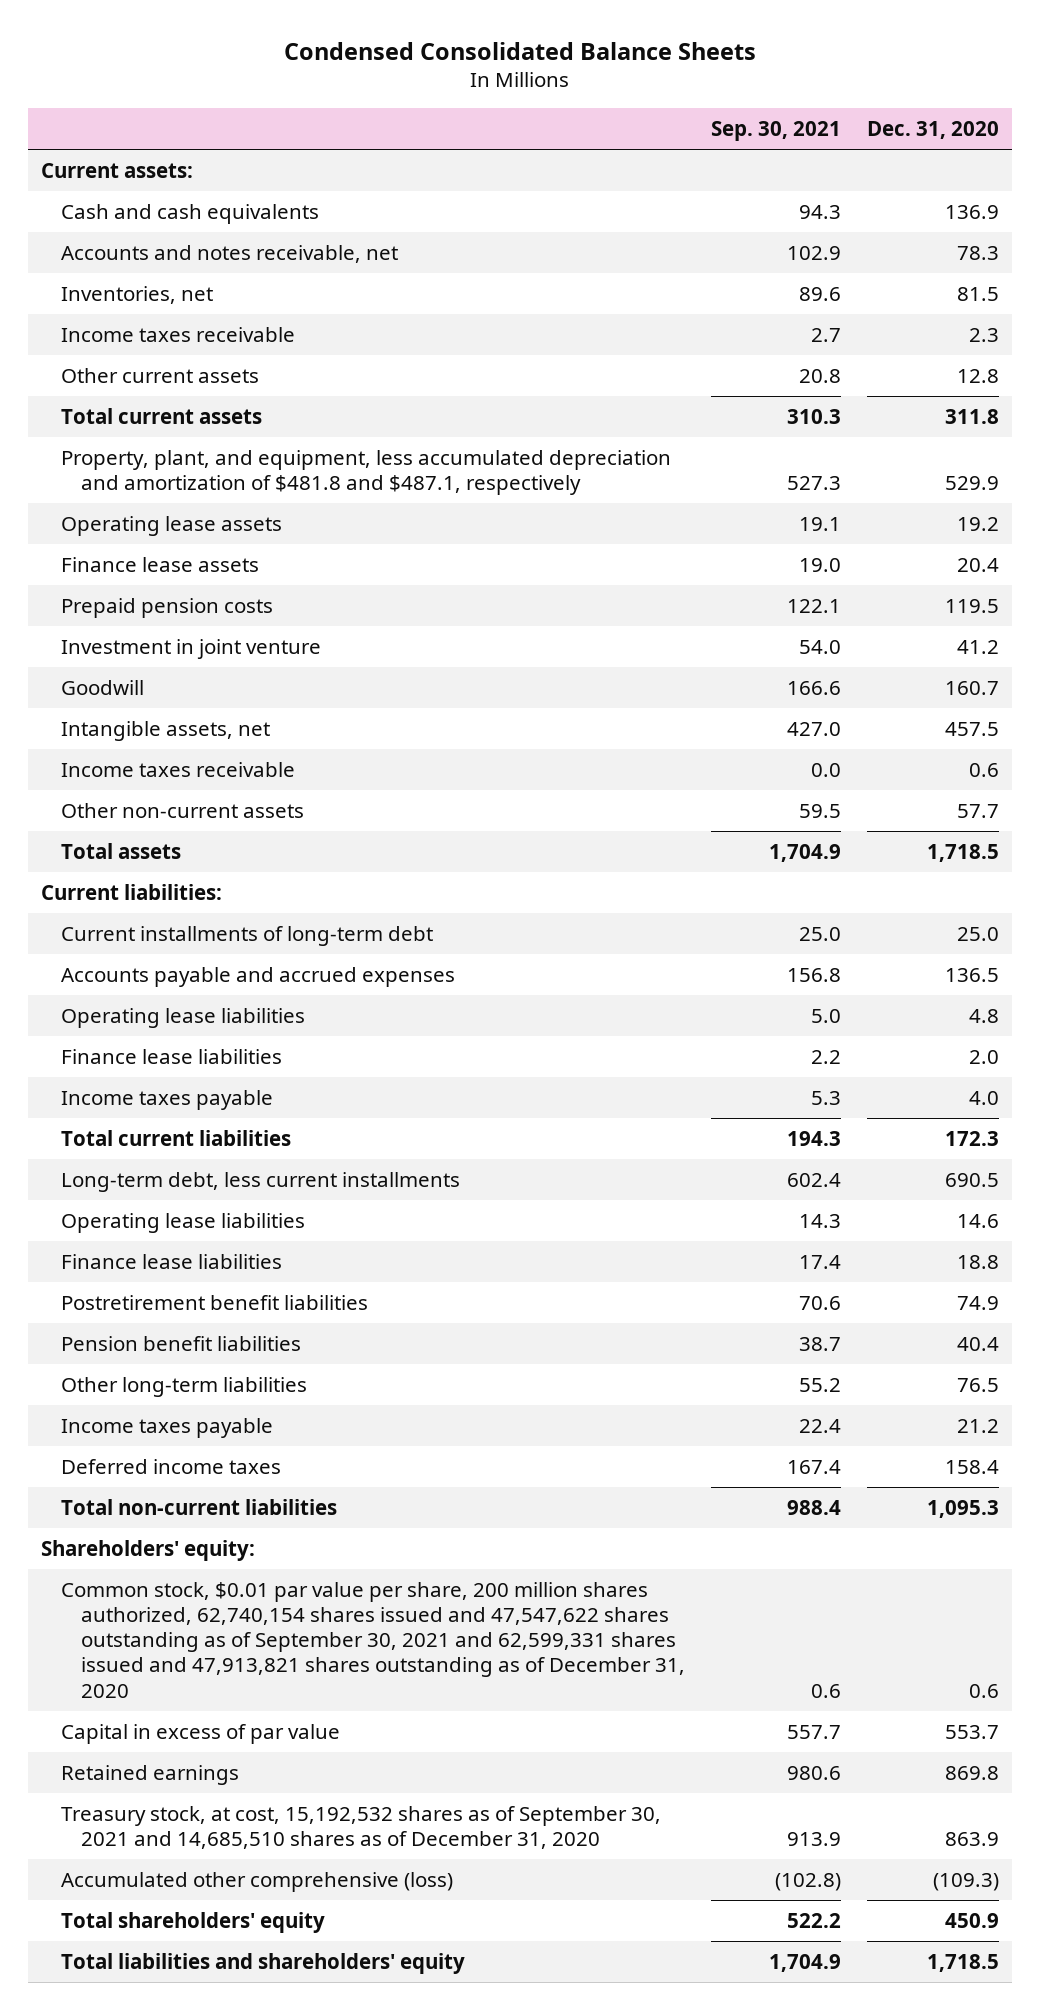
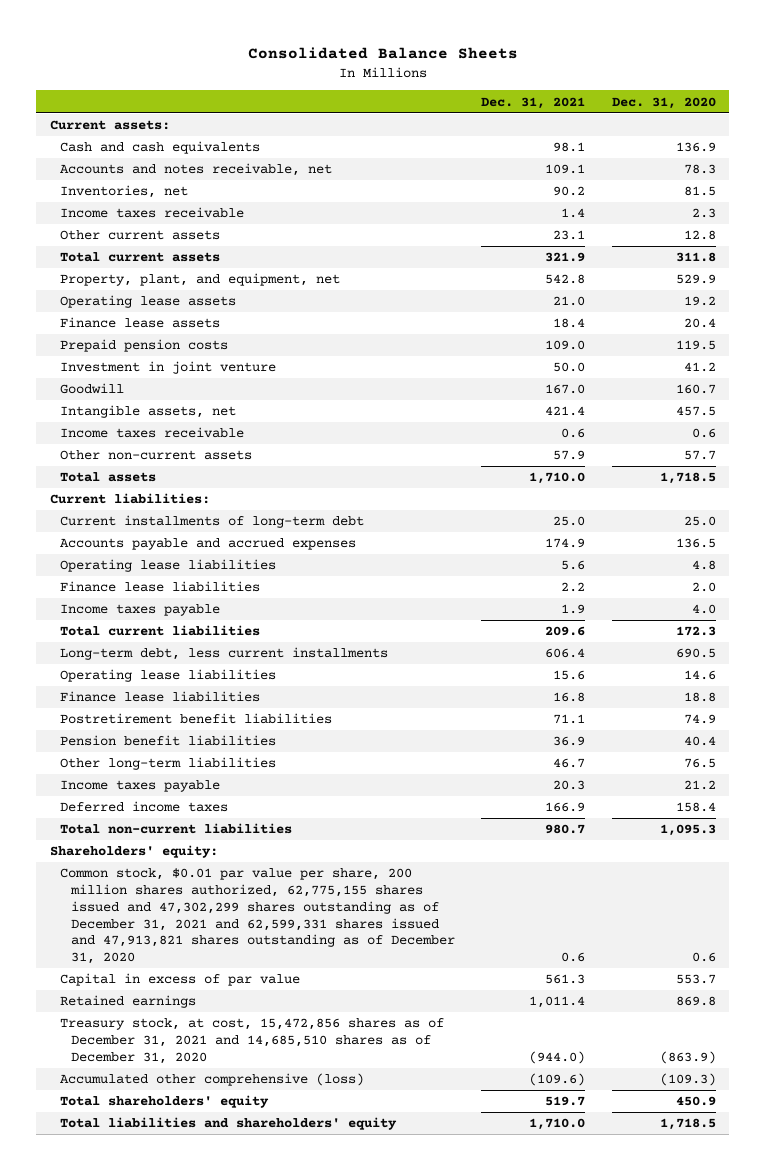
[284,41,757,60] Condensed Consolidated Balance Sheets -> [247,46,518,59] Consolidated Balance Sheets
[711,120,842,141] Sep. 30, 2021 -> none
none -> [481,96,586,109] Dec. 31, 2021
[61,449,672,496] Property, plant, and equipment, less accumulated depreciation and amortization of $481.8 and $487.1, respectively -> [60,273,341,287] Property, plant, and equipment, net
[61,1581,686,1698] Common stock, $0.01 par value per share, 200 million shares authorized, 62,740,154 shares issued and 47,547,622 shares outstanding as of September 30, 2021 and 62,599,331 shares issued and 47,913,821 shares outstanding as of December 31, 2020 -> [60,868,455,965] Common stock, $0.01 par value per share, 200 million shares authorized, 62,775,155 shares issued and 47,302,299 shares outstanding as of December 31, 2021 and 62,599,331 shares issued and 47,913,821 shares outstanding as of December 31, 2020
[61,1805,662,1850] Treasury stock, at cost, 15,192,532 shares as of September 30, 2021 and 14,685,510 shares as of December 31, 2020 -> [60,1018,445,1064] Treasury stock, at cost, 15,472,856 shares as of December 31, 2021 and 14,685,510 shares as of December 31, 2020
[945,1832,1000,1847] 863.9 -> [659,1050,716,1064] (863.9)

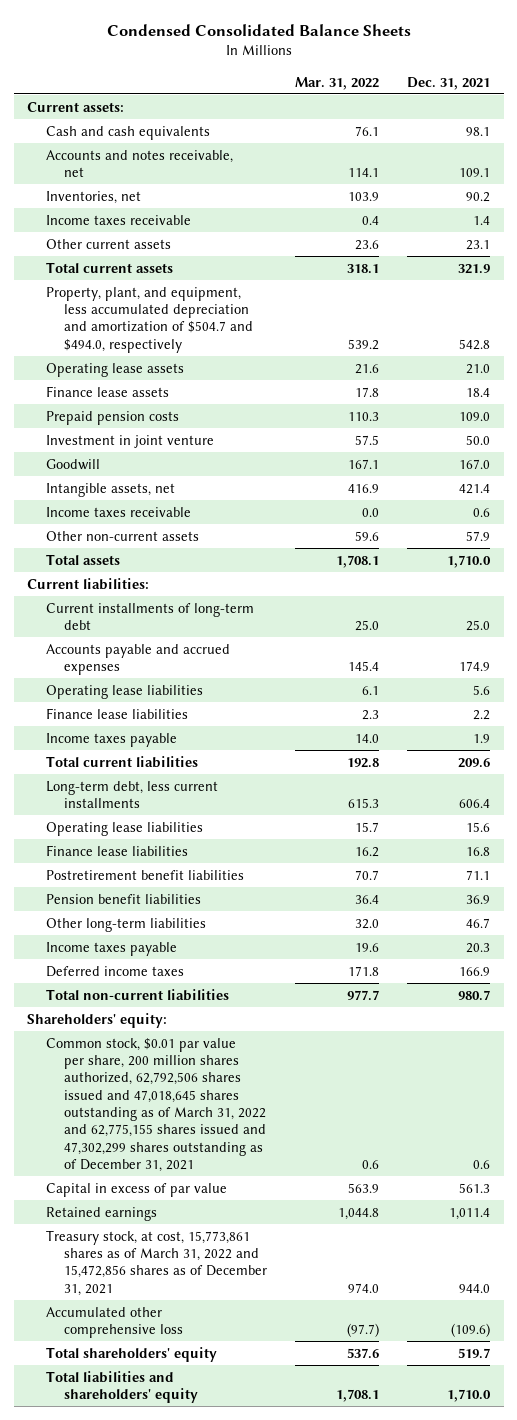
[247,46,518,59] Consolidated Balance Sheets -> [106,23,411,36] Condensed Consolidated Balance Sheets
[611,96,716,109] Dec. 31, 2020 -> none
none -> [295,76,380,90] Mar. 31, 2022
[60,273,341,287] Property, plant, and equipment, net -> [45,286,254,353] Property, plant, and equipment, less accumulated depreciation and amortization of $504.7 and $494.0, respectively
[60,868,455,965] Common stock, $0.01 par value per share, 200 million shares authorized, 62,775,155 shares issued and 47,302,299 shares outstanding as of December 31, 2021 and 62,599,331 shares issued and 47,913,821 shares outstanding as of December 31, 2020 -> [45,1037,267,1172] Common stock, $0.01 par value per share, 200 million shares authorized, 62,792,506 shares issued and 47,018,645 shares outstanding as of March 31, 2022 and 62,775,155 shares issued and 47,302,299 shares outstanding as of December 31, 2021
[60,1018,445,1064] Treasury stock, at cost, 15,472,856 shares as of December 31, 2021 and 14,685,510 shares as of December 31, 2020 -> [45,1229,268,1296] Treasury stock, at cost, 15,773,861 shares as of March 31, 2022 and 15,472,856 shares as of December 31, 2021
[529,1050,586,1064] (944.0) -> [458,1283,490,1293] 944.0
[60,1073,365,1087] Accumulated other comprehensive (loss) -> [45,1306,184,1339] Accumulated other comprehensive loss

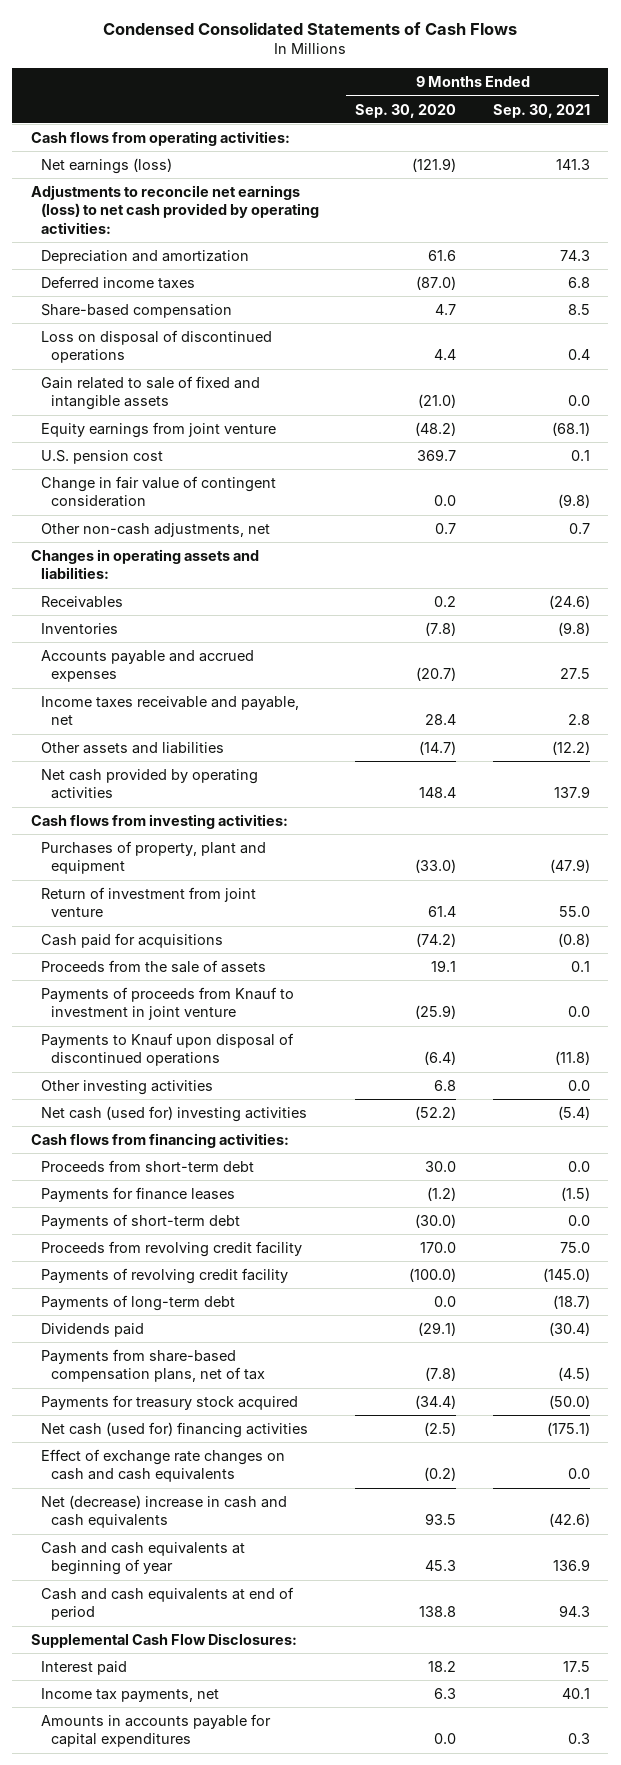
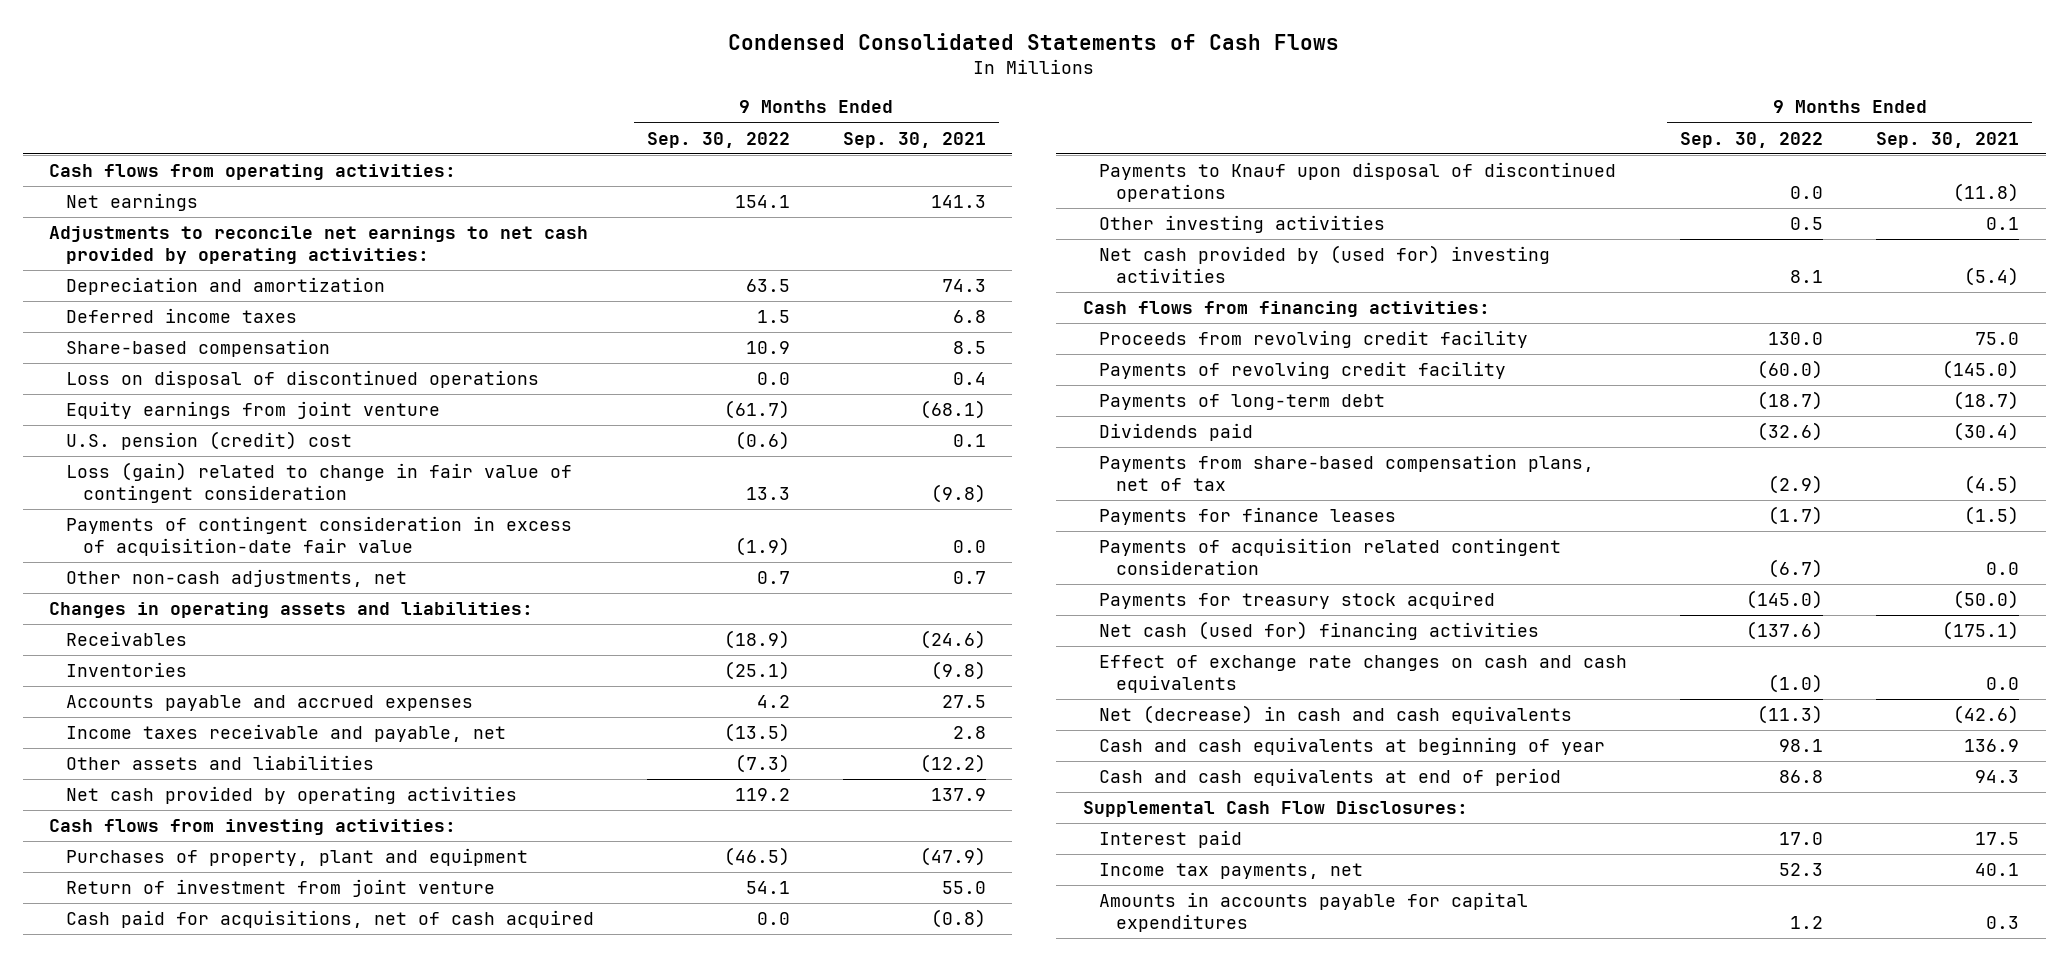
[355,103,457,118] Sep. 30, 2020 -> none
none -> [646,131,790,148] Sep. 30, 2022
[40,157,172,174] Net earnings (loss) -> [65,193,198,212] Net earnings
[30,184,319,234] Adjustments to reconcile net earnings (loss) to net cash provided by operating activities: -> [49,226,589,265] Adjustments to reconcile net earnings to net cash provided by operating activities:
[40,375,260,411] Gain related to sale of fixed and intangible assets -> none
[40,449,163,464] U.S. pension cost -> [65,431,352,451] U.S. pension (credit) cost
[40,475,276,508] Change in fair value of contingent consideration -> [65,462,572,504] Loss (gain) related to change in fair value of contingent consideration
none -> [65,516,572,557] Payments of contingent consideration in excess of acquisition-date fair value
[40,959,266,973] Proceeds from the sale of assets -> none
[40,986,294,1021] Payments of proceeds from Knauf to investment in joint venture -> none
[40,932,223,948] Cash paid for acquisitions -> [65,910,594,929] Cash paid for acquisitions, net of cash acquired
[568,1079,591,1091] 0.0 -> [1986,217,2020,231] 0.1
[40,1105,307,1122] Net cash (used for) investing activities -> [1099,245,1551,284] Net cash provided by (used for) investing activities
[40,1159,254,1172] Proceeds from short-term debt -> none
[40,1213,240,1229] Payments of short-term debt -> none
[40,1186,235,1202] Payments for finance leases -> [1099,507,1397,526] Payments for finance leases
none -> [1099,538,1562,576] Payments of acquisition related contingent consideration
[40,1494,287,1529] Net (decrease) increase in cash and cash equivalents -> [1099,705,1573,725] Net (decrease) in cash and cash equivalents

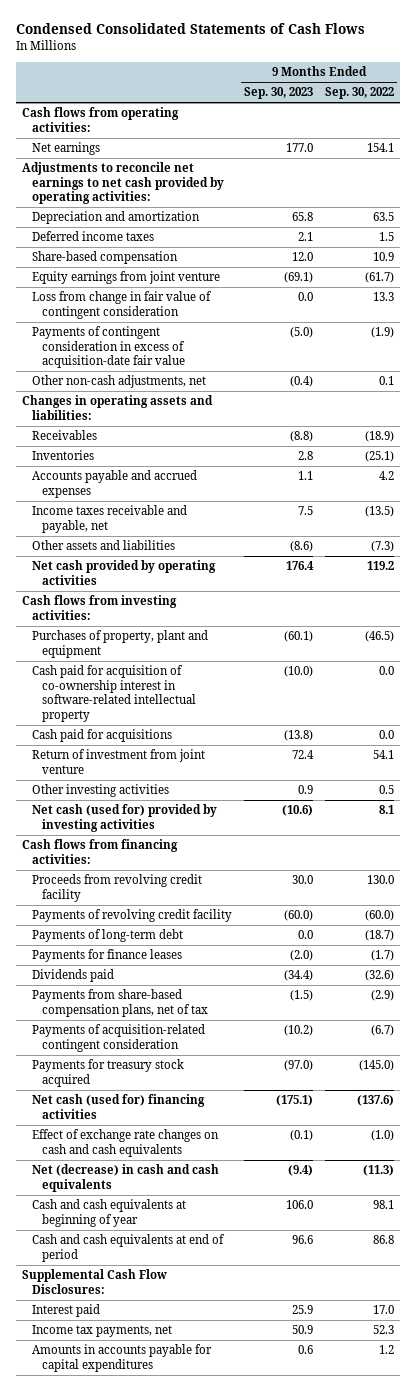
[842,131,986,148] Sep. 30, 2021 -> none
none -> [244,87,314,100] Sep. 30, 2023
[65,370,539,389] Loss on disposal of discontinued operations -> none
[65,431,352,451] U.S. pension (credit) cost -> none
[65,462,572,504] Loss (gain) related to change in fair value of contingent consideration -> [31,291,212,319] Loss from change in fair value of contingent consideration
[756,571,790,585] 0.7 -> [379,376,395,386] 0.1
none -> [31,665,196,722] Cash paid for acquisition of co-ownership interest in software-related intellectual property
none -> [31,729,172,743] Cash paid for acquisitions
[65,910,594,929] Cash paid for acquisitions, net of cash acquired -> none
[1099,162,1617,203] Payments to Knauf upon disposal of discontinued operations -> none
[1099,245,1551,284] Net cash provided by (used for) investing activities -> [31,804,217,832] Net cash (used for) provided by investing activities
[1099,507,1397,526] Payments for finance leases -> [31,949,182,963] Payments for finance leases
[1099,538,1562,576] Payments of acquisition related contingent consideration -> [31,1024,205,1052] Payments of acquisition-related contingent consideration

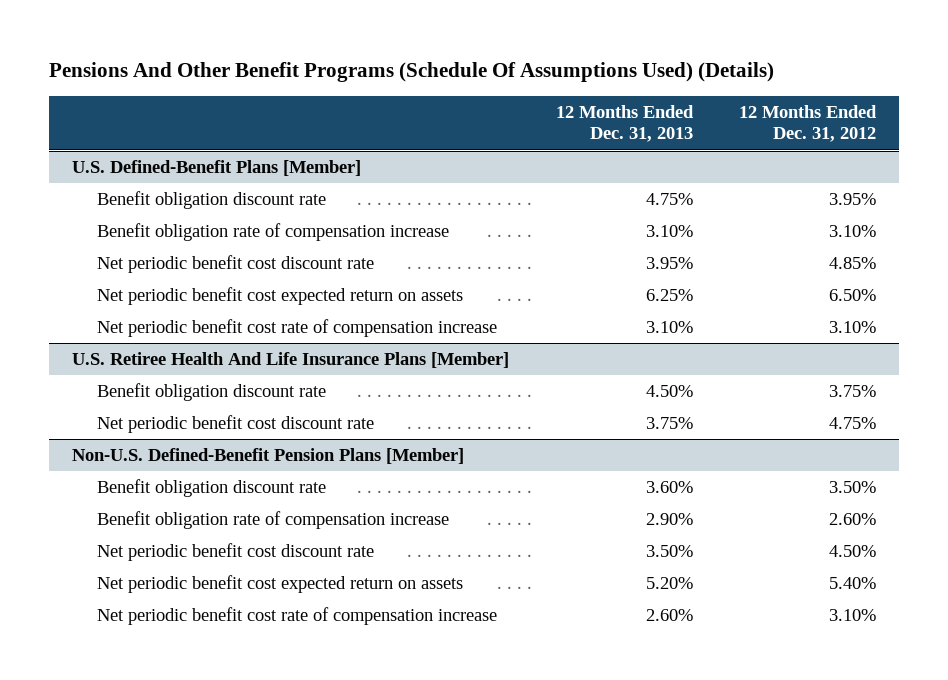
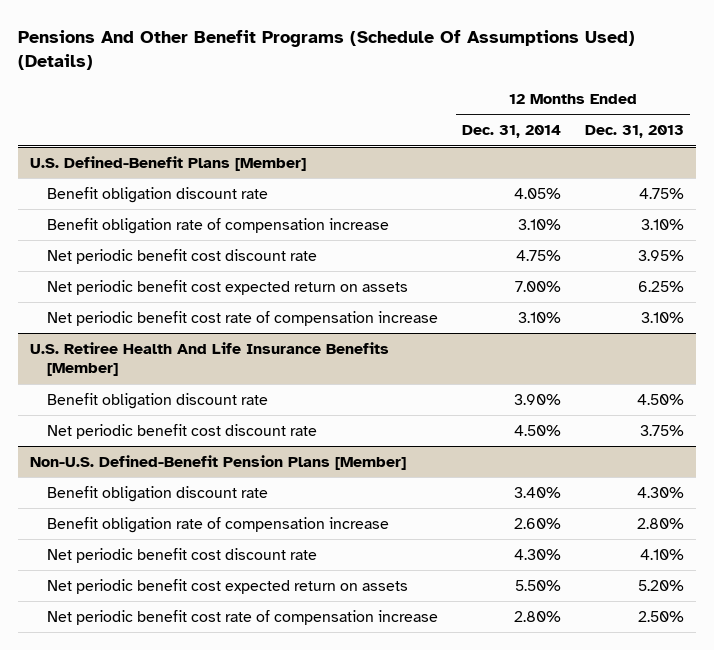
[739,104,878,143] 12 Months Ended Dec. 31, 2012 -> none
none -> [461,125,561,139] Dec. 31, 2014
[72,352,510,369] U.S. Retiree Health And Life Insurance Plans [Member] -> [30,342,390,377] U.S. Retiree Health And Life Insurance Benefits [Member]
[645,481,693,494] 3.60% -> [636,487,684,499] 4.30%
[645,513,693,526] 2.90% -> [636,518,684,530] 2.80%
[645,545,693,558] 3.50% -> [639,549,684,561] 4.10%
[645,609,693,622] 2.60% -> [637,611,684,623] 2.50%

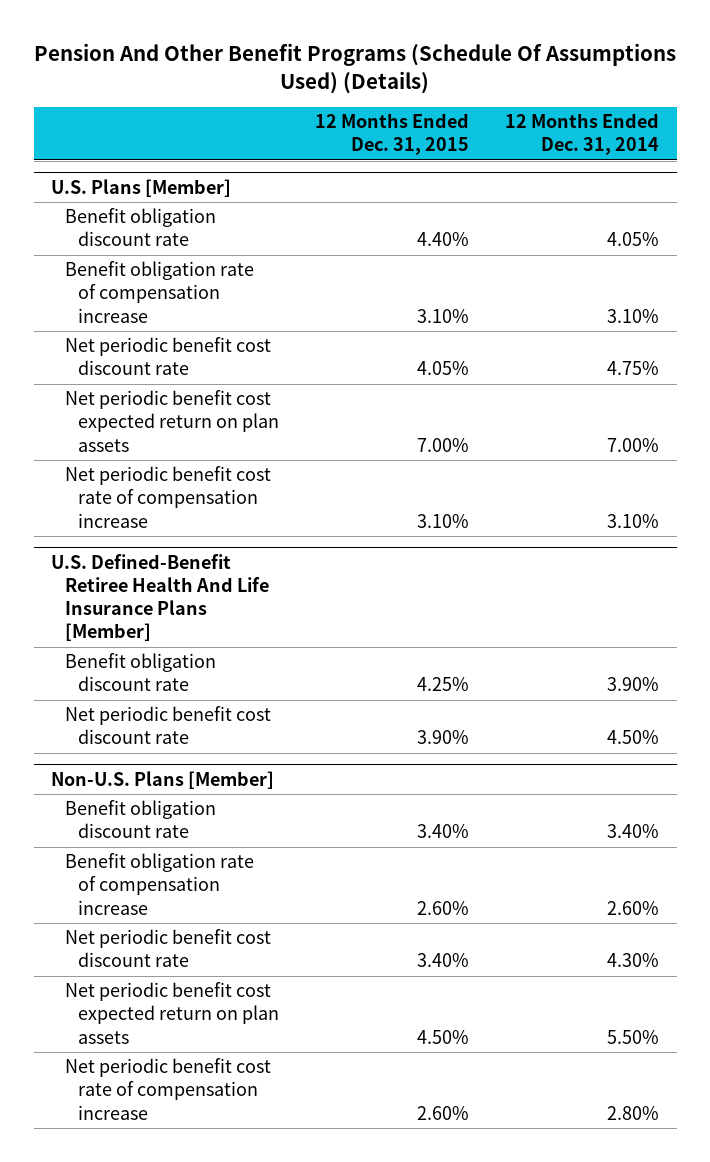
[18,29,636,71] Pensions And Other Benefit Programs (Schedule Of Assumptions Used) (Details) -> [34,43,677,94] Pension And Other Benefit Programs (Schedule Of Assumptions Used) (Details)
[584,125,684,139] Dec. 31, 2013 -> none
none -> [315,113,470,156] 12 Months Ended Dec. 31, 2015
[30,156,307,172] U.S. Defined-Benefit Plans [Member] -> [51,178,232,197] U.S. Plans [Member]
[46,280,408,296] Net periodic benefit cost expected return on assets -> [64,390,280,452] Net periodic benefit cost expected return on plan assets
[30,342,390,377] U.S. Retiree Health And Life Insurance Benefits [Member] -> [51,553,269,642] U.S. Defined-Benefit Retiree Health And Life Insurance Plans [Member]
[30,455,407,471] Non-U.S. Defined-Benefit Pension Plans [Member] -> [51,770,275,789] Non-U.S. Plans [Member]
[46,579,408,595] Net periodic benefit cost expected return on assets -> [64,982,280,1044] Net periodic benefit cost expected return on plan assets

